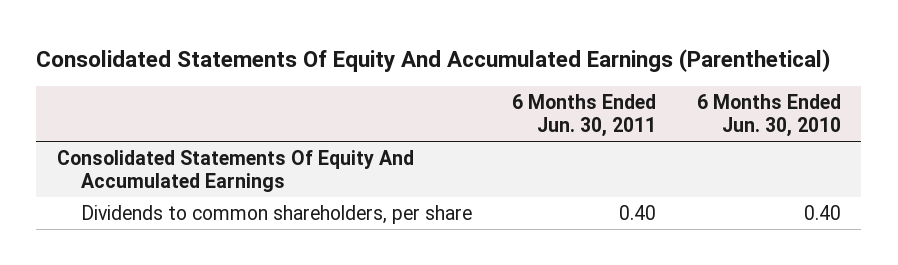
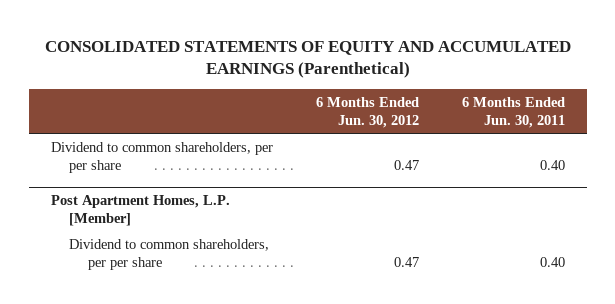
[36,48,831,72] Consolidated Statements Of Equity And Accumulated Earnings (Parenthetical) -> [44,40,571,79] CONSOLIDATED STATEMENTS OF EQUITY AND ACCUMULATED EARNINGS (Parenthetical)
[697,94,842,138] 6 Months Ended Jun. 30, 2010 -> none
none -> [315,96,419,128] 6 Months Ended Jun. 30, 2012
[56,150,414,192] Consolidated Statements Of Equity And Accumulated Earnings -> none
[80,205,472,225] Dividends to common shareholders, per share -> [50,141,273,174] Dividend to common shareholders, per per share
none -> [50,194,230,227] Post Apartment Homes, L.P. [Member]
none -> [69,238,270,271] Dividend to common shareholders, per per share

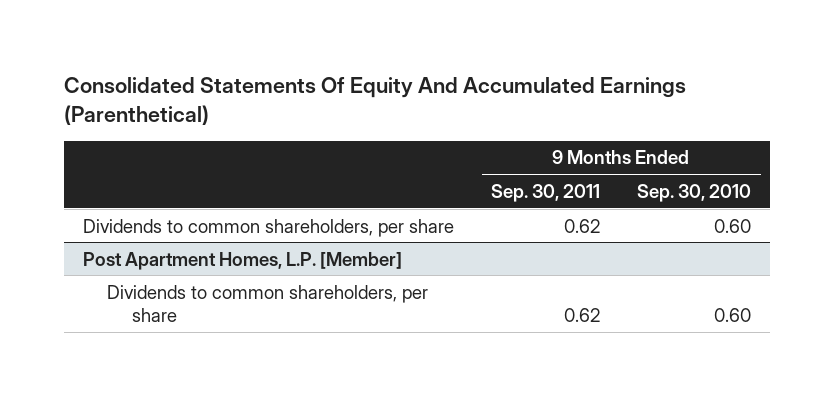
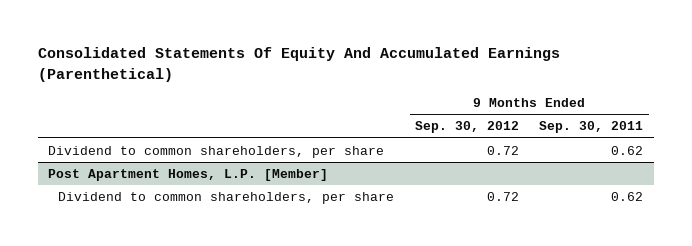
[637,183,752,202] Sep. 30, 2010 -> none
none -> [414,121,519,134] Sep. 30, 2012
[82,218,454,237] Dividends to common shareholders, per share -> [48,145,385,158] Dividend to common shareholders, per share
[107,284,429,323] Dividends to common shareholders, per share -> [58,191,395,204] Dividend to common shareholders, per share

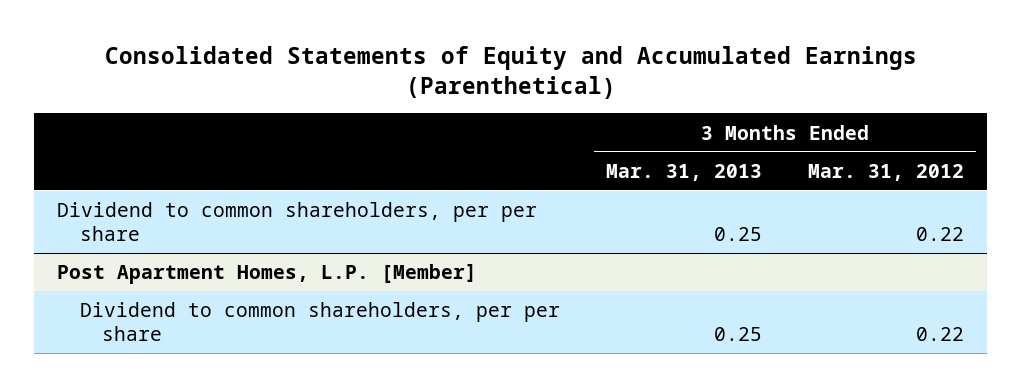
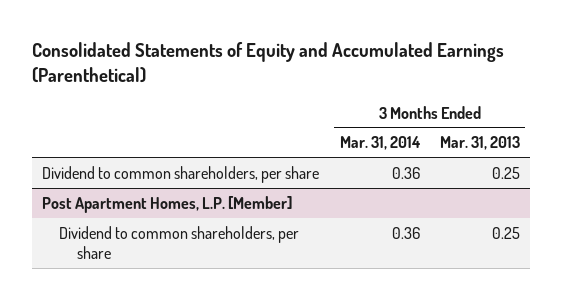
[808,163,965,181] Mar. 31, 2012 -> none
none -> [339,136,421,151] Mar. 31, 2014
[57,202,538,242] Dividend to common shareholders, per per share -> [42,165,320,183] Dividend to common shareholders, per share
[79,302,560,342] Dividend to common shareholders, per per share -> [59,225,300,259] Dividend to common shareholders, per share

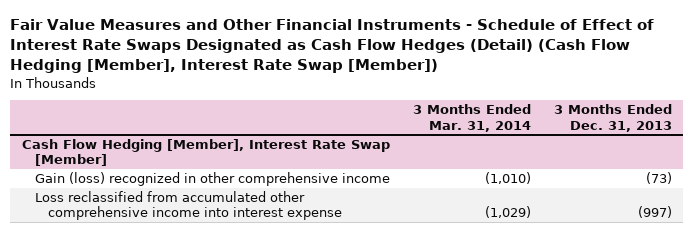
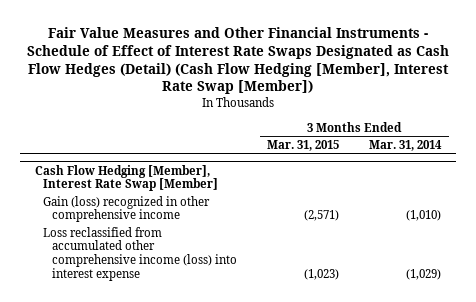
[553,104,672,132] 3 Months Ended Dec. 31, 2013 -> none
none -> [267,140,340,152] Mar. 31, 2015
[34,191,342,221] Loss reclassified from accumulated other comprehensive income into interest expense -> [43,226,238,281] Loss reclassified from accumulated other comprehensive income (loss) into interest expense

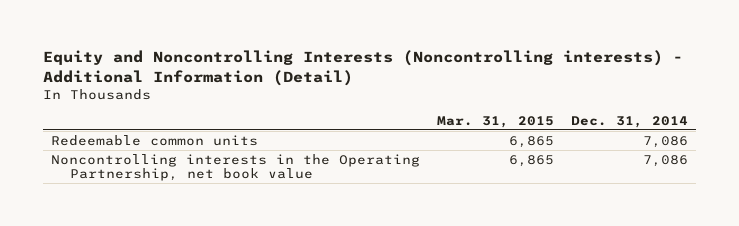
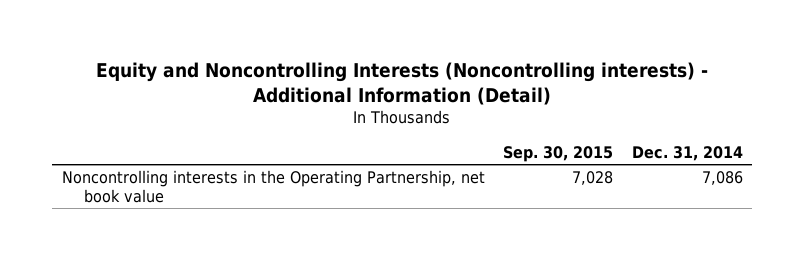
[436,115,554,128] Mar. 31, 2015 -> none
none -> [503,145,614,162] Sep. 30, 2015
[51,134,259,146] Redeemable common units -> none

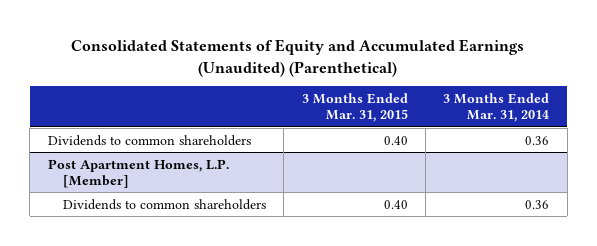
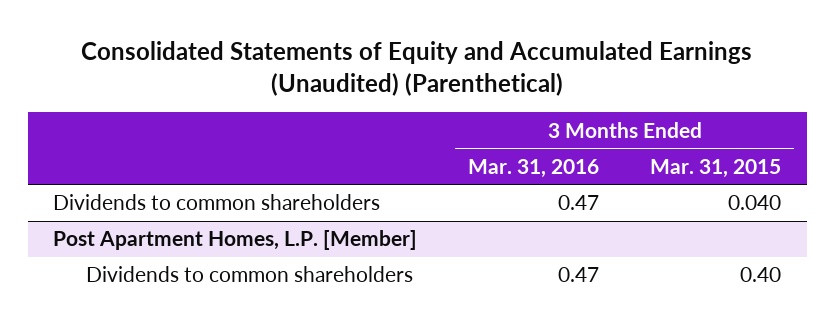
[443,92,550,123] 3 Months Ended Mar. 31, 2014 -> none
none -> [468,158,600,178] Mar. 31, 2016
[383,135,408,145] 0.40 -> [728,195,782,211] 0.040

